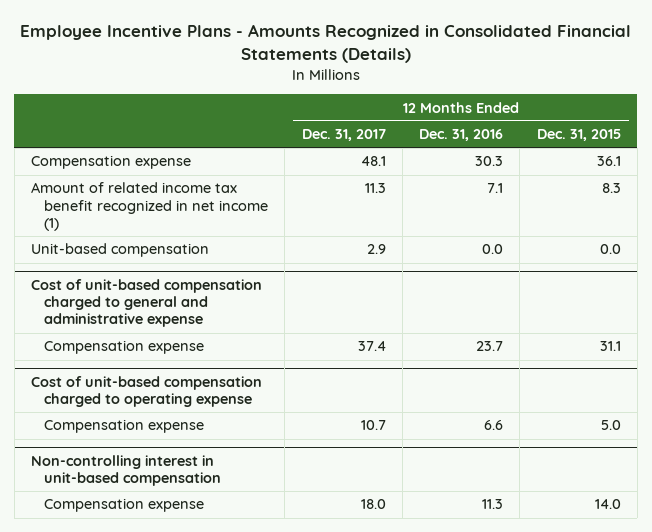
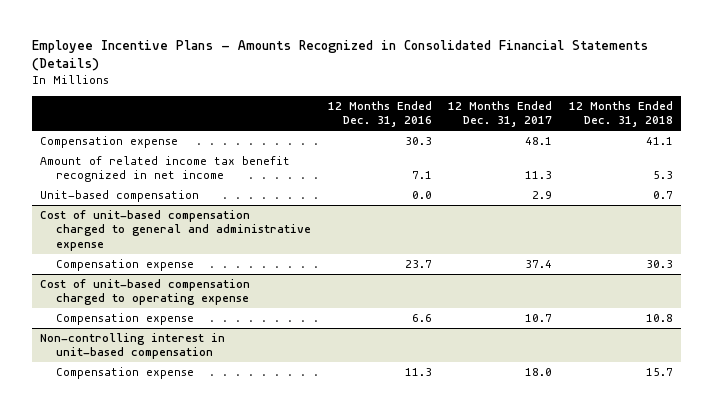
[536,129,621,142] Dec. 31, 2015 -> none
none -> [569,100,674,128] 12 Months Ended Dec. 31, 2018
[31,182,269,231] Amount of related income tax benefit recognized in net income (1) -> [39,156,290,183] Amount of related income tax benefit recognized in net income

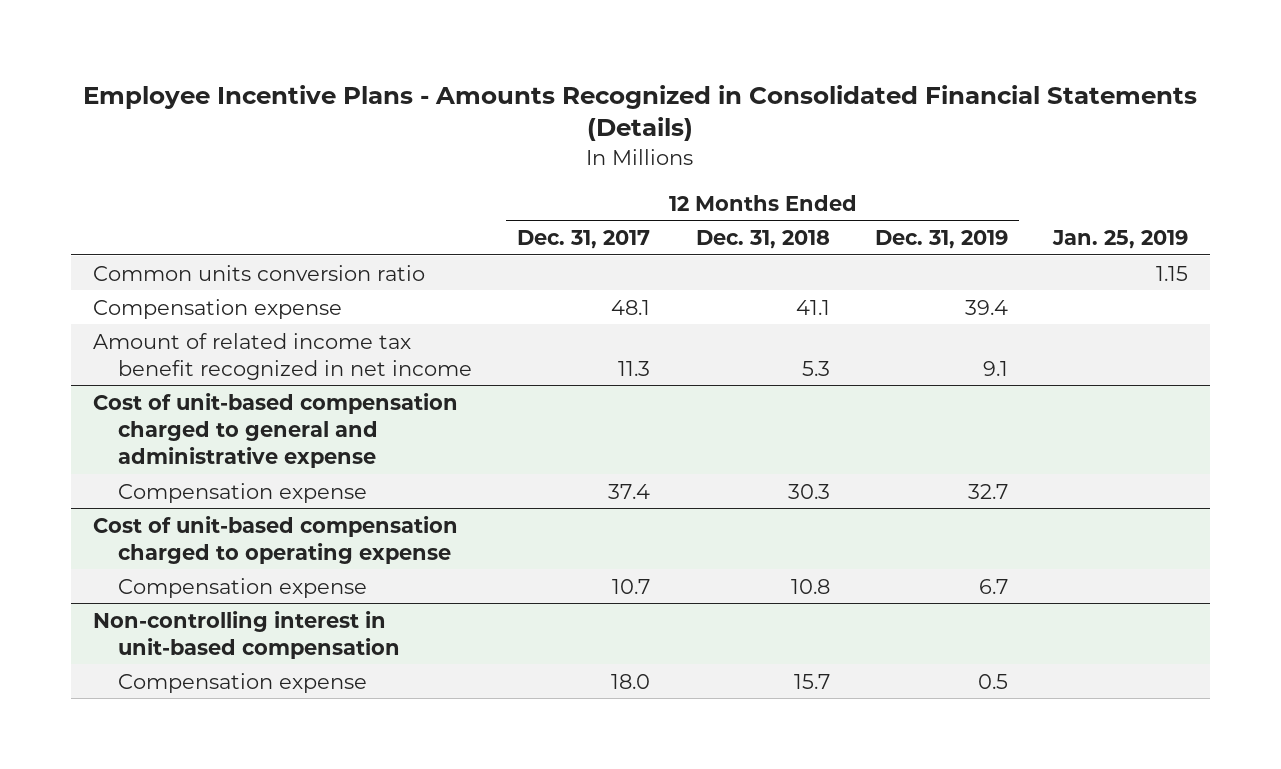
[327,100,432,128] 12 Months Ended Dec. 31, 2016 -> none
none -> [874,230,1008,250] Dec. 31, 2019
none -> [1051,230,1188,250] Jan. 25, 2019
none -> [93,264,426,281] Common units conversion ratio
[39,190,199,203] Unit-based compensation -> none

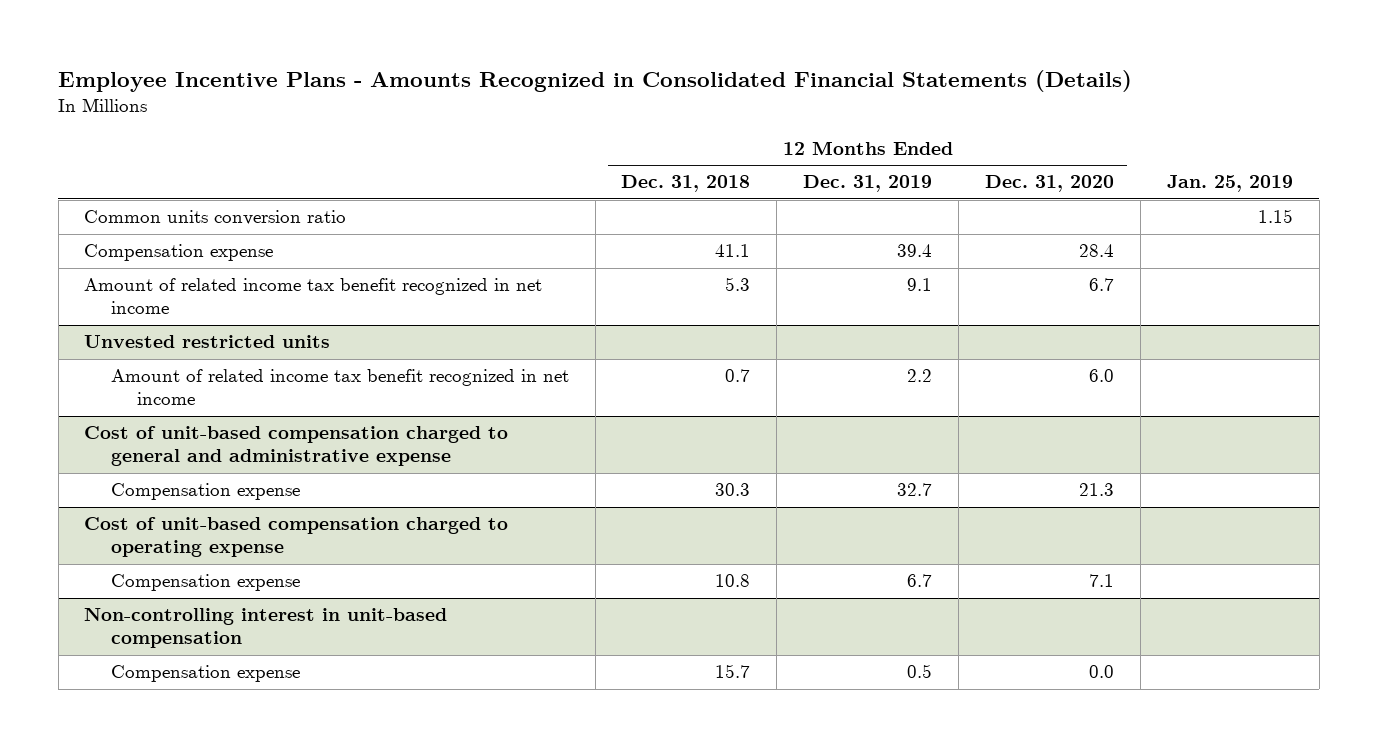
[517,230,651,250] Dec. 31, 2017 -> none
none -> [985,175,1115,193] Dec. 31, 2020
none -> [84,335,331,349] Unvested restricted units
none -> [110,369,569,406] Amount of related income tax benefit recognized in net income

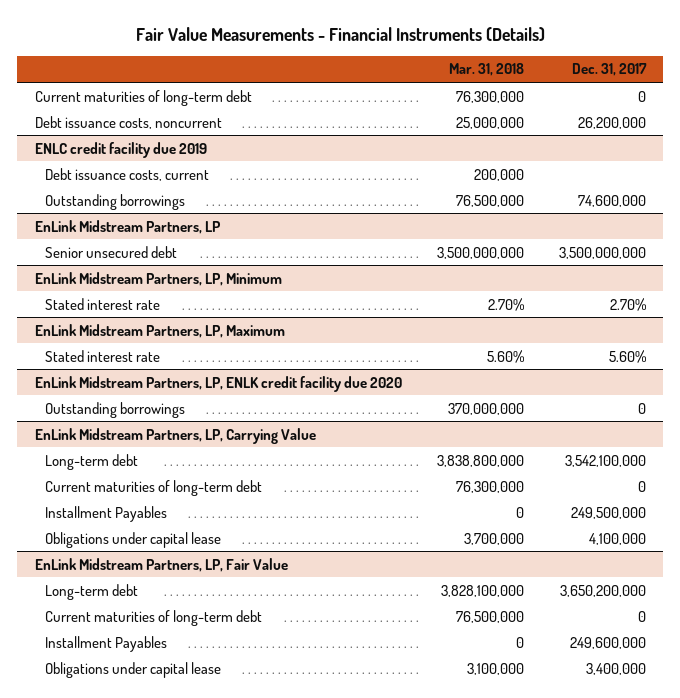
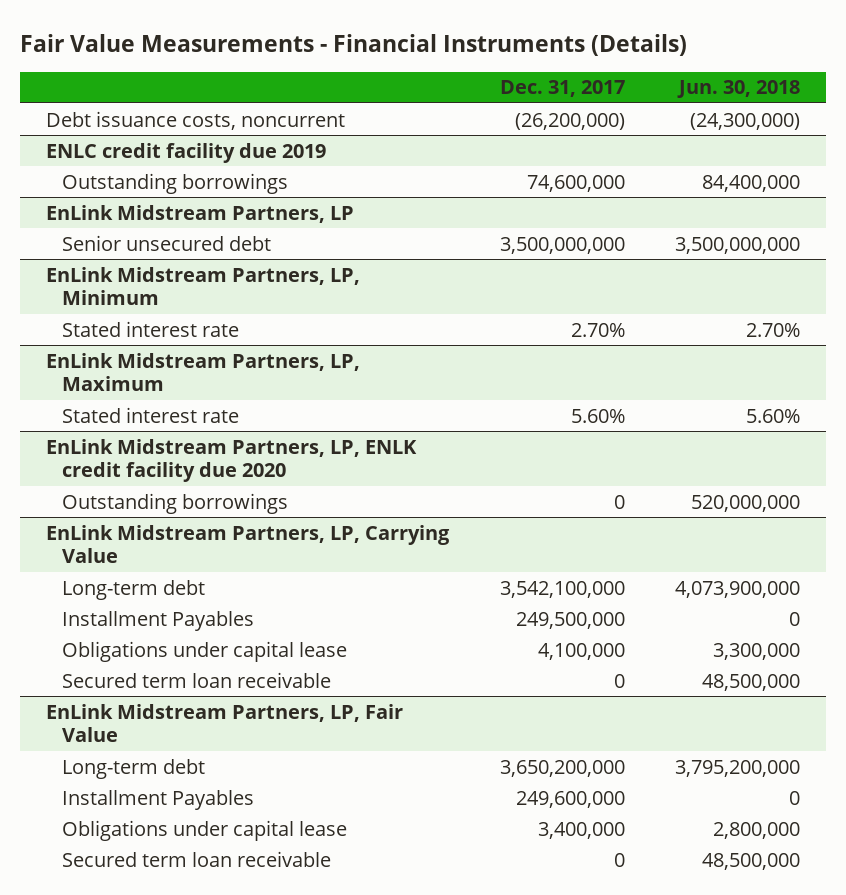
[448,63,524,77] Mar. 31, 2018 -> none
none -> [677,80,801,99] Jun. 30, 2018
[34,89,252,106] Current maturities of long-term debt -> none
[577,116,646,129] 26,200,000 -> [514,112,625,130] (26,200,000)
[45,167,210,181] Debt issuance costs, current -> none
[45,479,263,496] Current maturities of long-term debt -> none
none -> [62,671,332,688] Secured term loan receivable
[45,609,263,626] Current maturities of long-term debt -> none
none -> [62,850,332,867] Secured term loan receivable

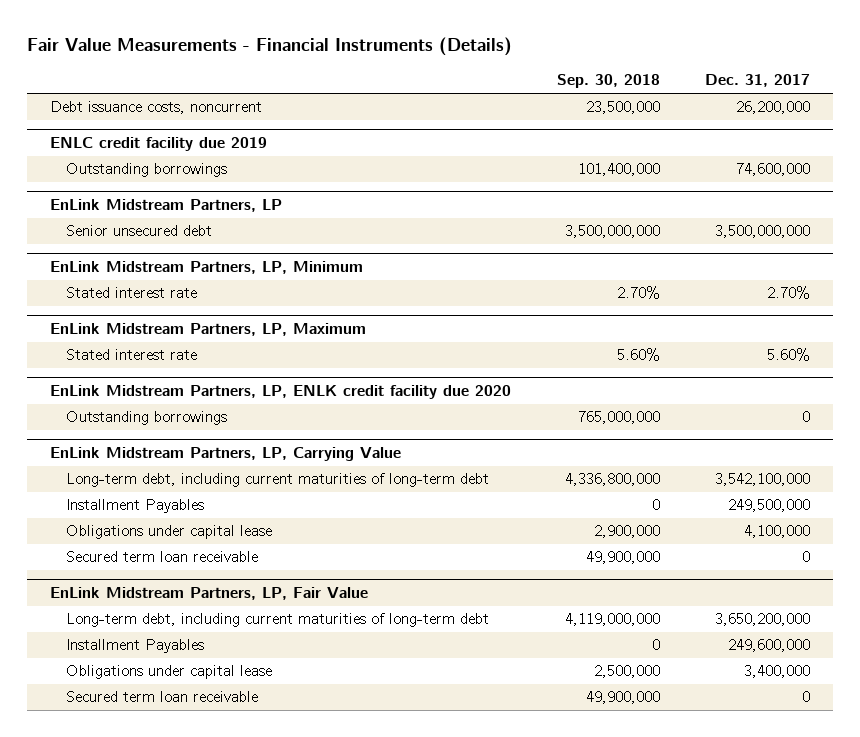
[677,80,801,99] Jun. 30, 2018 -> none
none -> [556,74,660,89] Sep. 30, 2018
[514,112,625,130] (26,200,000) -> [735,101,810,115] 26,200,000
[62,579,206,600] Long-term debt -> [66,473,490,488] Long-term debt, including current maturities of long-term debt
[62,758,206,779] Long-term debt -> [66,613,490,628] Long-term debt, including current maturities of long-term debt

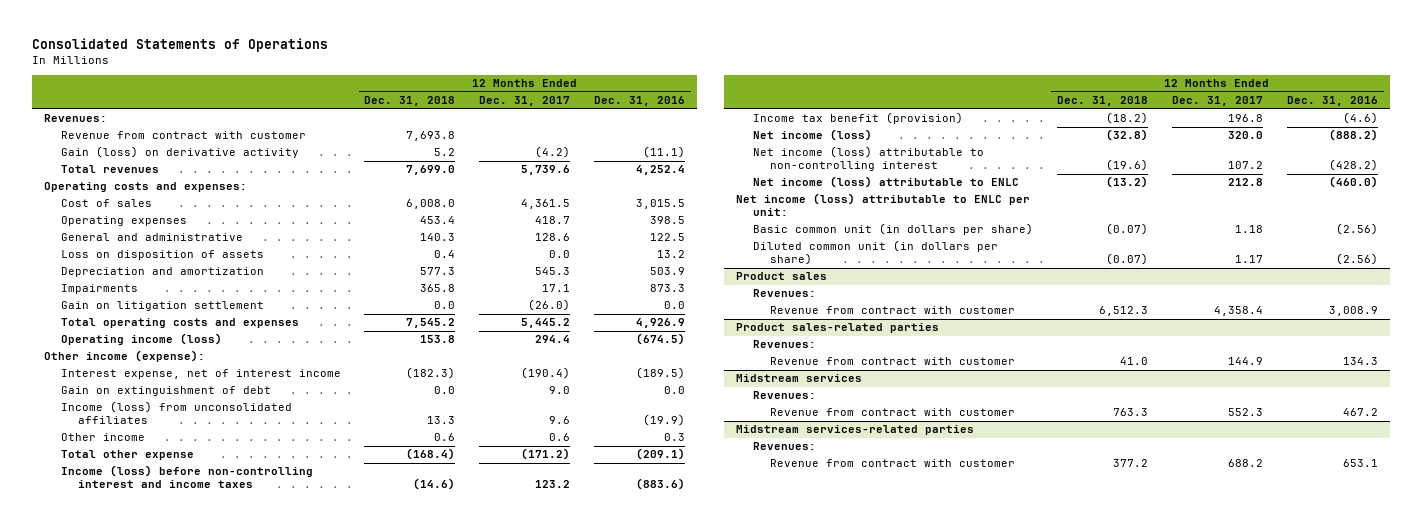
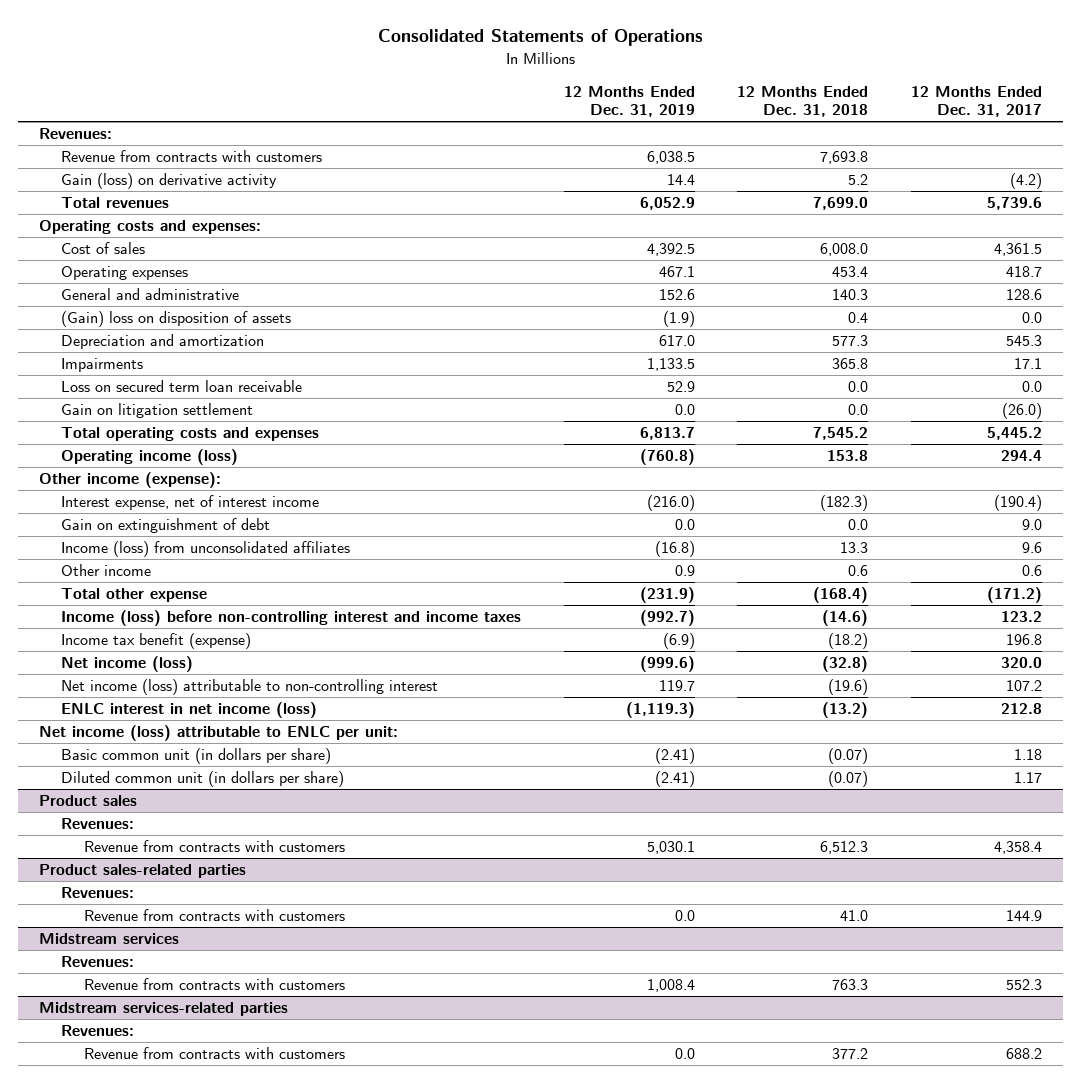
[594,96,686,107] Dec. 31, 2016 -> none
none -> [563,85,695,118] 12 Months Ended Dec. 31, 2019
[60,131,306,140] Revenue from contract with customer -> [61,150,323,163] Revenue from contracts with customers
[60,250,264,261] Loss on disposition of assets -> [61,311,292,328] (Gain) loss on disposition of assets
none -> [61,380,303,393] Loss on secured term loan receivable
[753,112,964,125] Income tax benefit (provision) -> [61,633,252,650] Income tax benefit (expense)
[753,176,1020,189] Net income (loss) attributable to ENLC -> [61,702,318,719] ENLC interest in net income (loss)
[770,306,1016,315] Revenue from contract with customer -> [83,840,345,853] Revenue from contracts with customers
[770,357,1016,366] Revenue from contract with customer -> [83,909,345,922] Revenue from contracts with customers
[770,408,1016,417] Revenue from contract with customer -> [83,978,345,991] Revenue from contracts with customers
[770,459,1016,468] Revenue from contract with customer -> [83,1047,345,1060] Revenue from contracts with customers

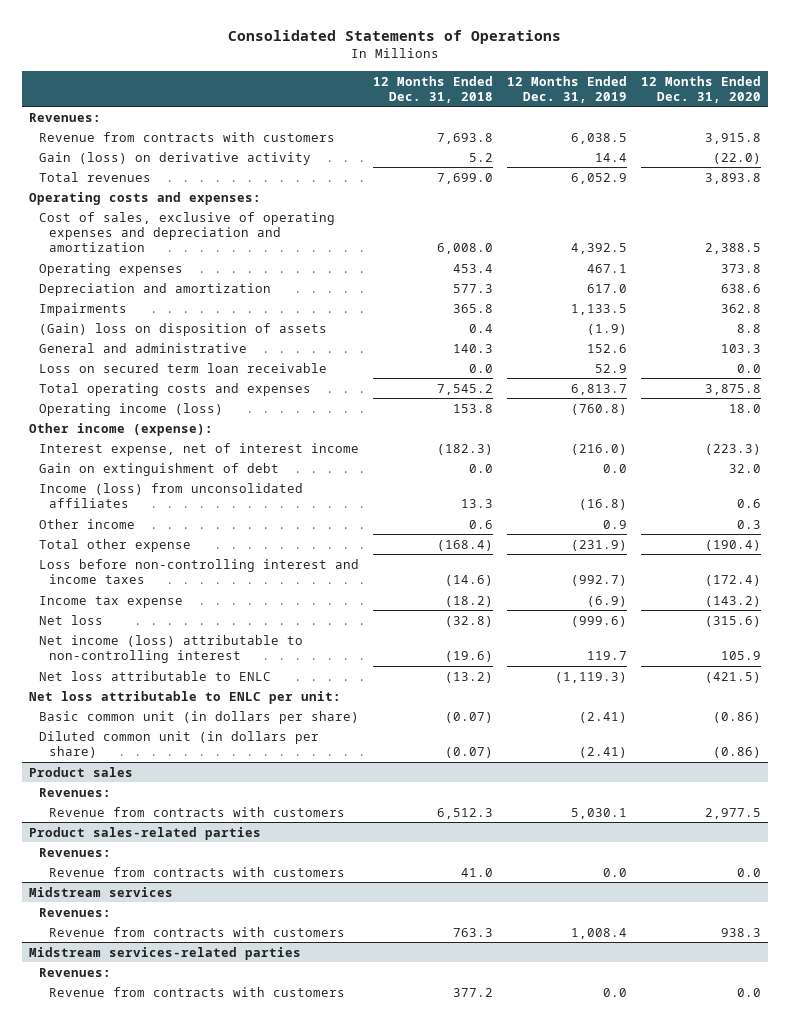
[911,85,1043,118] 12 Months Ended Dec. 31, 2017 -> none
none -> [640,75,761,103] 12 Months Ended Dec. 31, 2020
[61,242,146,255] Cost of sales -> [38,211,335,252] Cost of sales, exclusive of operating expenses and depreciation and amortization
[61,311,292,328] (Gain) loss on disposition of assets -> [38,322,327,336] (Gain) loss on disposition of assets
[61,288,240,301] General and administrative -> [38,342,247,353] General and administrative
[61,403,254,419] Gain on litigation settlement -> none
[61,610,522,627] Income (loss) before non-controlling interest and income taxes -> [38,558,359,584] Loss before non-controlling interest and income taxes
[61,633,252,650] Income tax benefit (expense) -> [38,595,183,608] Income tax expense
[61,656,194,673] Net income (loss) -> [38,614,103,625] Net loss
[61,702,318,719] ENLC interest in net income (loss) -> [38,670,271,681] Net loss attributable to ENLC
[39,725,399,742] Net income (loss) attributable to ENLC per unit: -> [28,690,341,704] Net loss attributable to ENLC per unit:

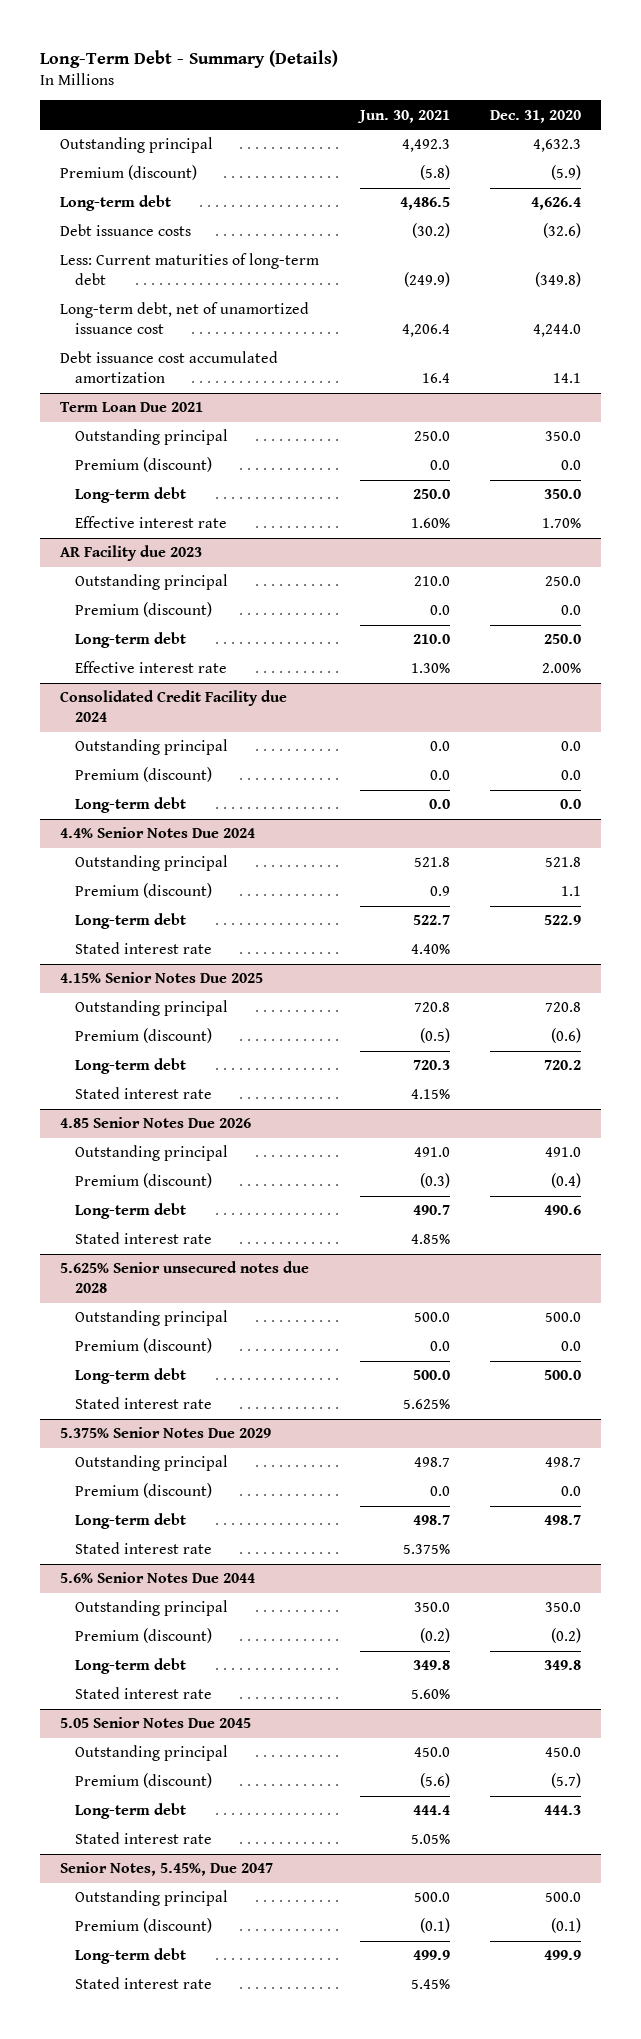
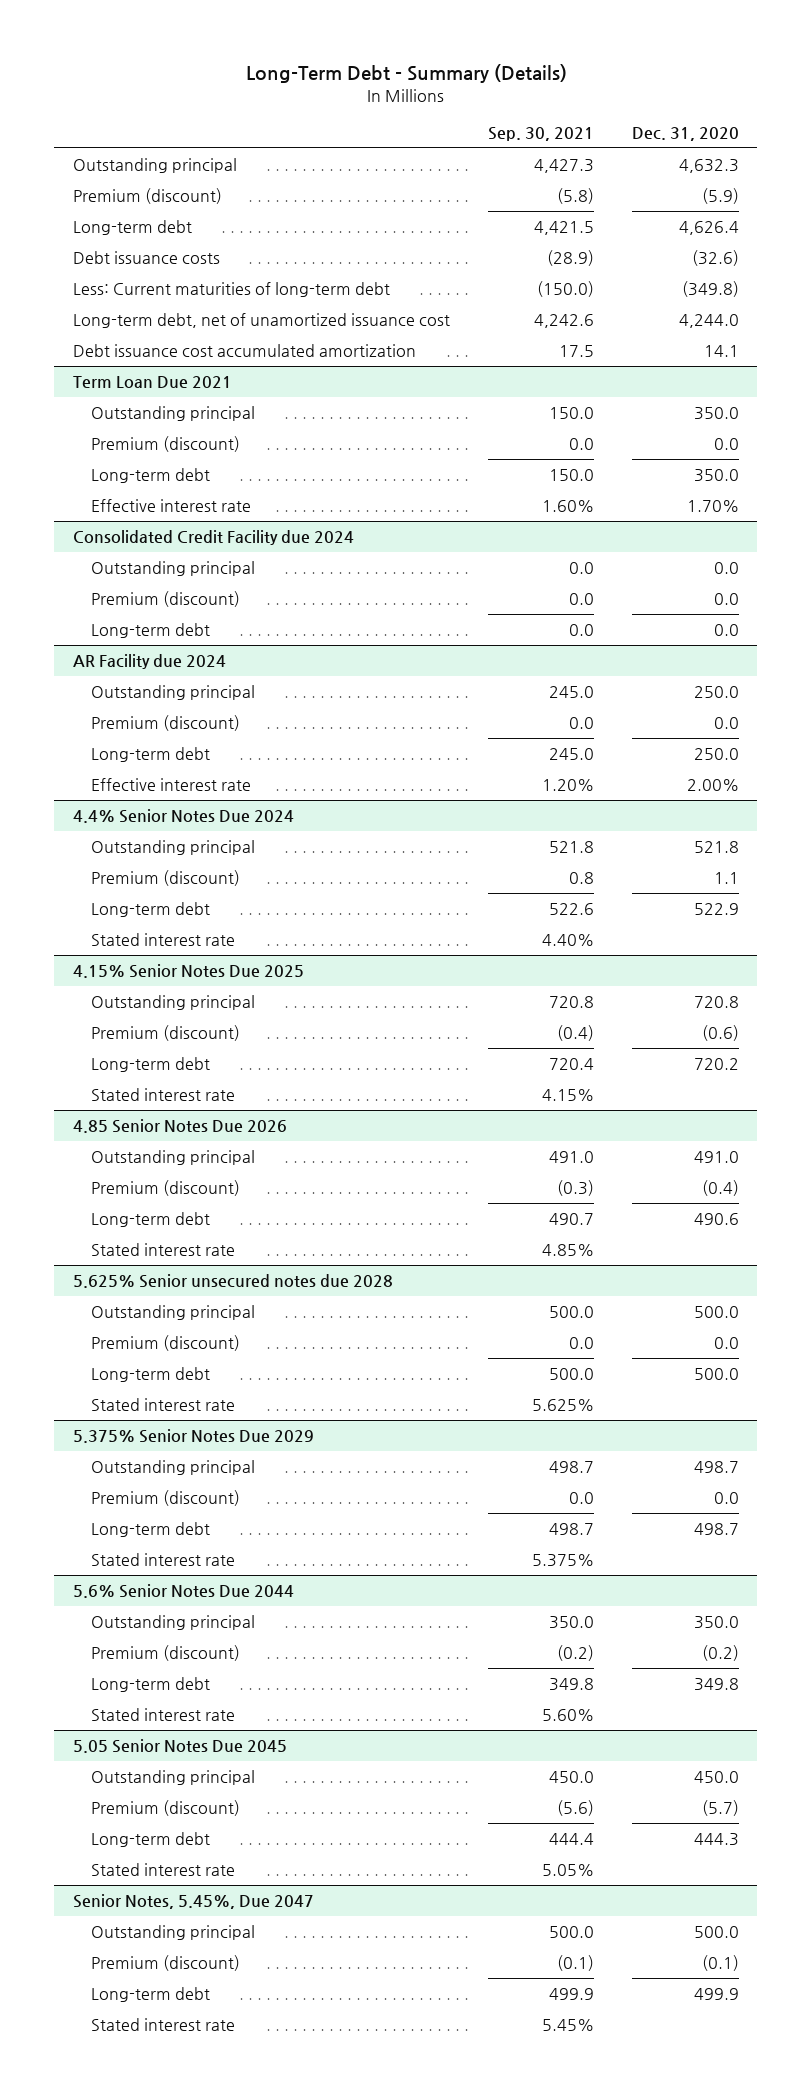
[356,109,450,123] Jun. 30, 2021 -> none
none -> [487,126,594,141] Sep. 30, 2021
[60,545,203,562] AR Facility due 2023 -> none
[75,574,229,591] Outstanding principal -> none
[75,602,213,618] Premium (discount) -> none
[75,632,187,649] Long-term debt -> none
[75,661,228,674] Effective interest rate -> none
none -> [72,654,226,670] AR Facility due 2024
none -> [90,685,255,701] Outstanding principal
none -> [90,715,240,732] Premium (discount)
none -> [90,747,210,763] Long-term debt
none -> [90,778,251,792] Effective interest rate

